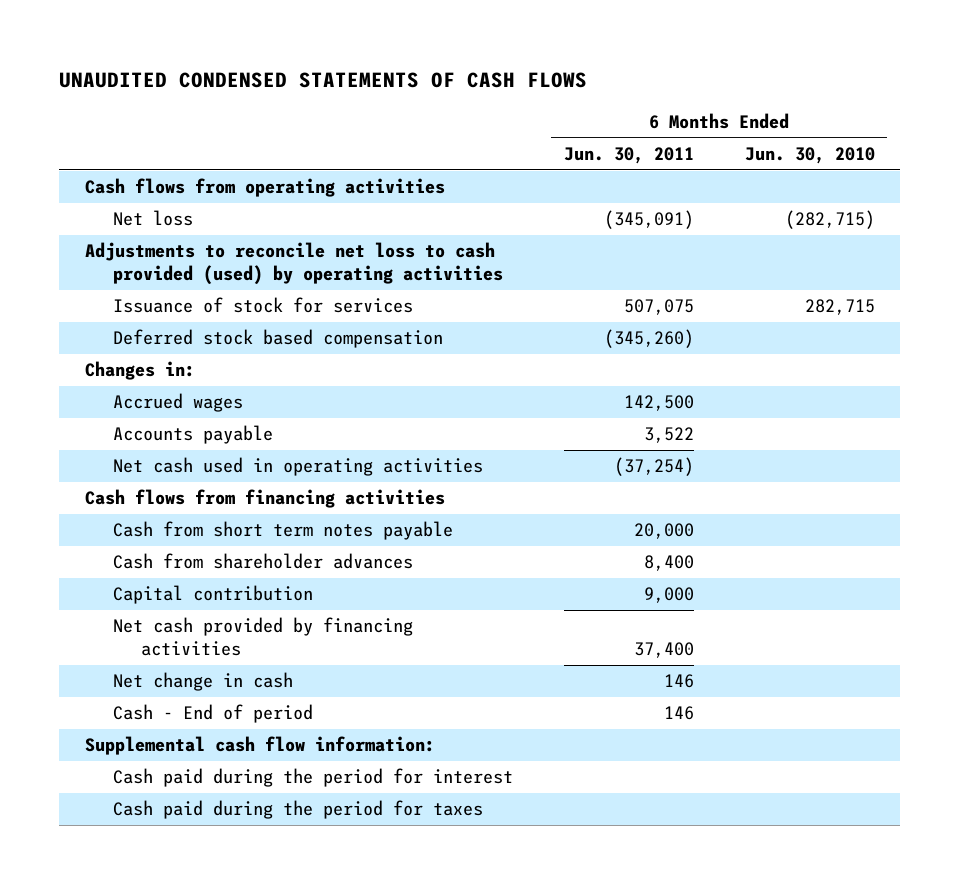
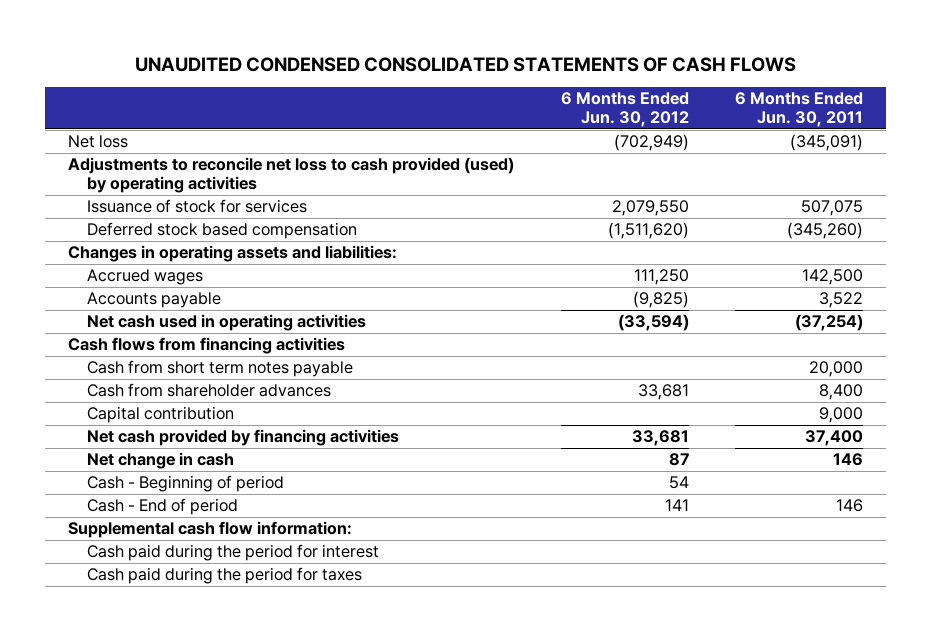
[59,72,588,89] UNAUDITED CONDENSED STATEMENTS OF CASH FLOWS -> [134,56,796,72] UNAUDITED CONDENSED CONSOLIDATED STATEMENTS OF CASH FLOWS
[744,147,875,165] Jun. 30, 2010 -> none
none -> [560,92,689,128] 6 Months Ended Jun. 30, 2012
[84,178,445,198] Cash flows from operating activities -> none
[84,361,195,381] Changes in: -> [68,245,398,263] Changes in operating assets and liabilities:
none -> [87,475,285,493] Cash - Beginning of period

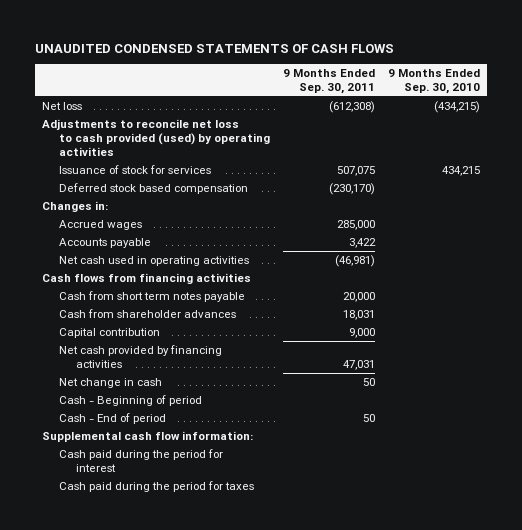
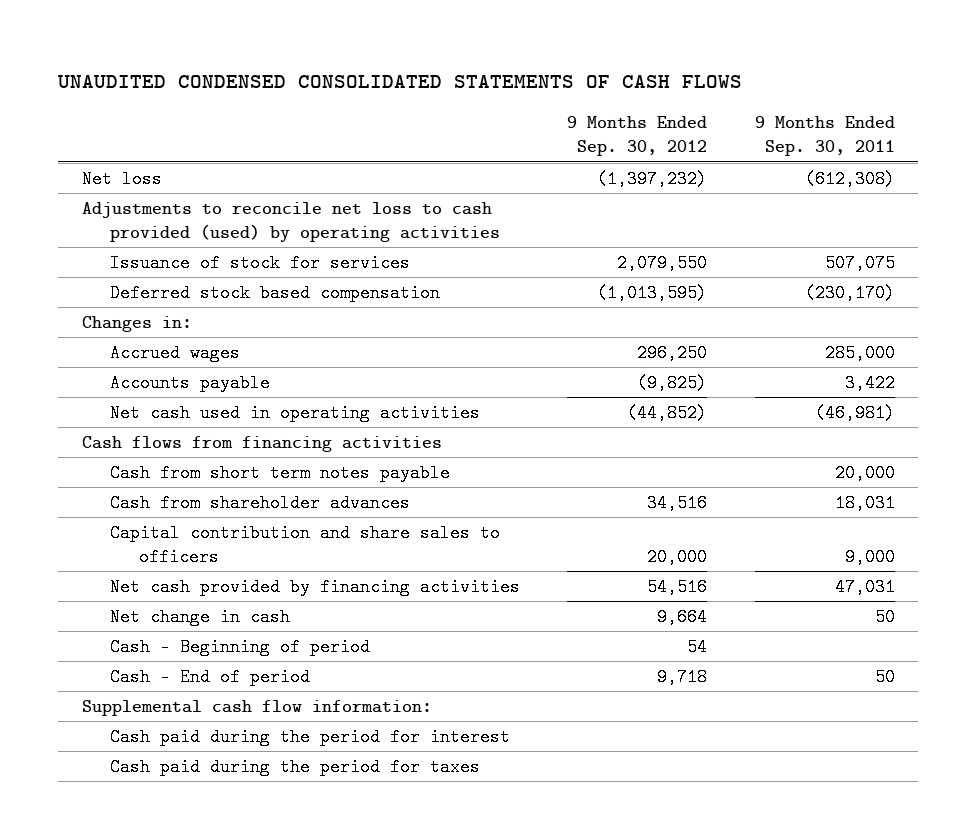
[35,43,395,53] UNAUDITED CONDENSED STATEMENTS OF CASH FLOWS -> [57,75,743,89] UNAUDITED CONDENSED CONSOLIDATED STATEMENTS OF CASH FLOWS
[388,68,481,94] 9 Months Ended Sep. 30, 2010 -> none
none -> [567,116,708,157] 9 Months Ended Sep. 30, 2012
[58,327,160,338] Capital contribution -> [110,523,501,567] Capital contribution and share sales to officers

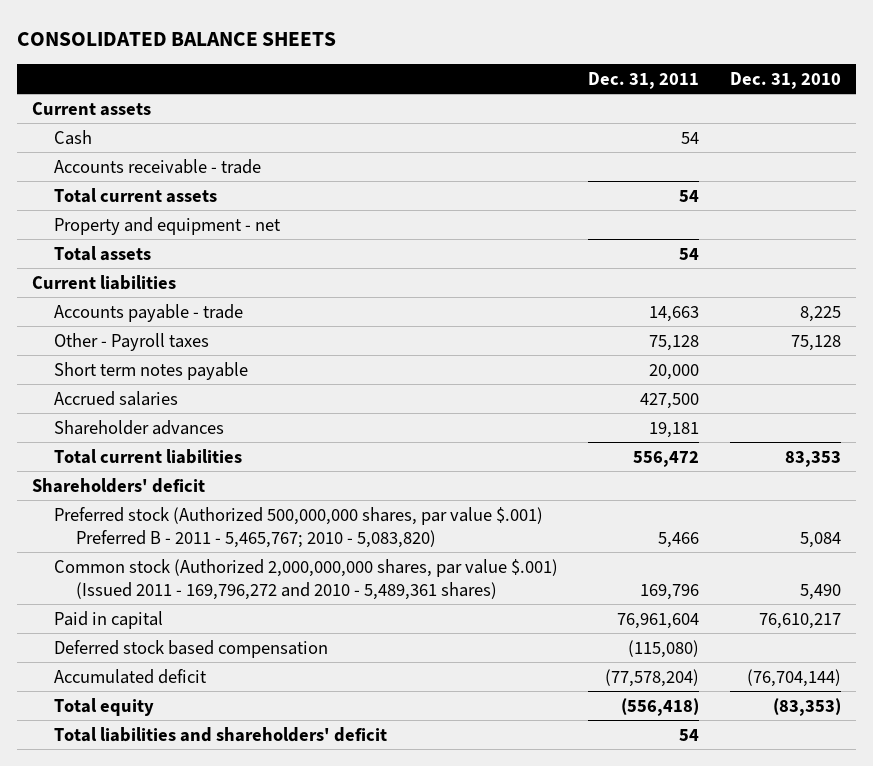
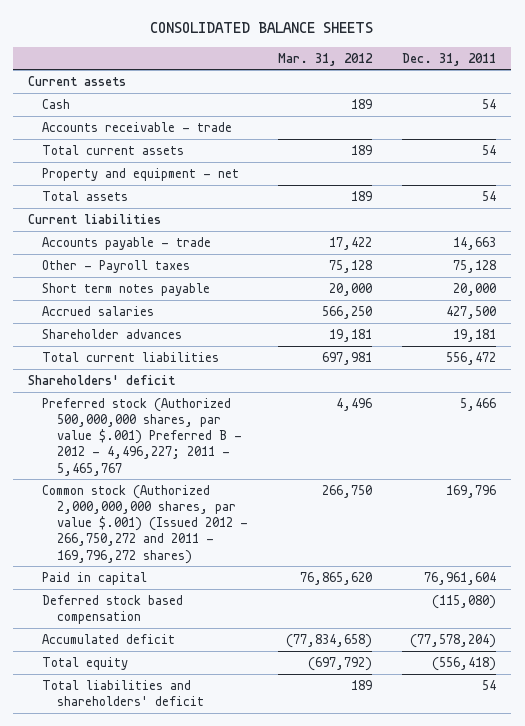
[729,71,841,89] Dec. 31, 2010 -> none
none -> [277,52,373,66] Mar. 31, 2012
[54,506,544,548] Preferred stock (Authorized 500,000,000 shares, par value $.001) Preferred B - 2011 - 5,465,767; 2010 - 5,083,820) -> [42,397,242,476] Preferred stock (Authorized 500,000,000 shares, par value $.001) Preferred B - 2012 - 4,496,227; 2011 - 5,465,767
[54,558,559,600] Common stock (Authorized 2,000,000,000 shares, par value $.001) (Issued 2011 - 169,796,272 and 2010 - 5,489,361 shares) -> [42,484,248,564] Common stock (Authorized 2,000,000,000 shares, par value $.001) (Issued 2012 - 266,750,272 and 2011 - 169,796,272 shares)

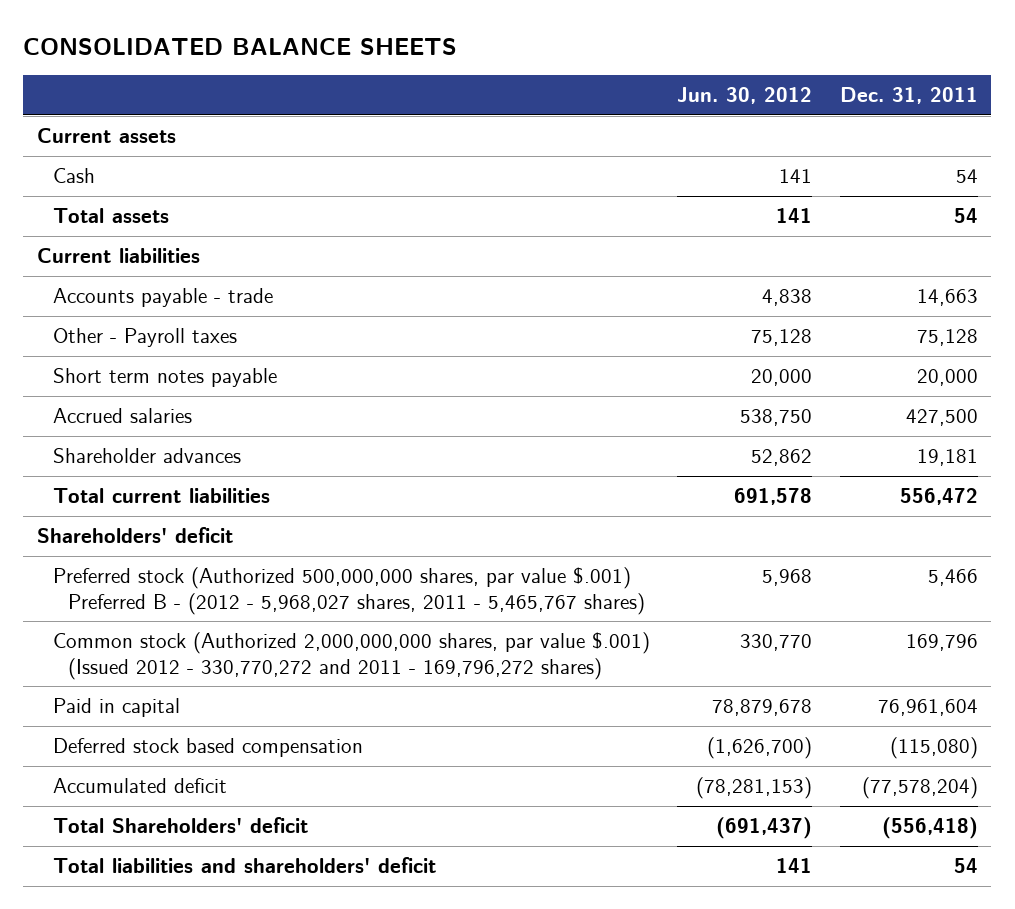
[277,52,373,66] Mar. 31, 2012 -> none
none -> [677,86,813,104] Jun. 30, 2012
[42,121,233,132] Accounts receivable - trade -> none
[42,144,185,155] Total current assets -> none
[42,167,240,181] Property and equipment - net -> none
[42,397,242,476] Preferred stock (Authorized 500,000,000 shares, par value $.001) Preferred B - 2012 - 4,496,227; 2011 - 5,465,767 -> [52,566,646,615] Preferred stock (Authorized 500,000,000 shares, par value $.001) Preferred B - (2012 - 5,968,027 shares, 2011 - 5,465,767 shares)
[42,484,248,564] Common stock (Authorized 2,000,000,000 shares, par value $.001) (Issued 2012 - 266,750,272 and 2011 - 169,796,272 shares) -> [52,631,650,680] Common stock (Authorized 2,000,000,000 shares, par value $.001) (Issued 2012 - 330,770,272 and 2011 - 169,796,272 shares)
[42,656,129,670] Total equity -> [52,816,308,833] Total Shareholders' deficit

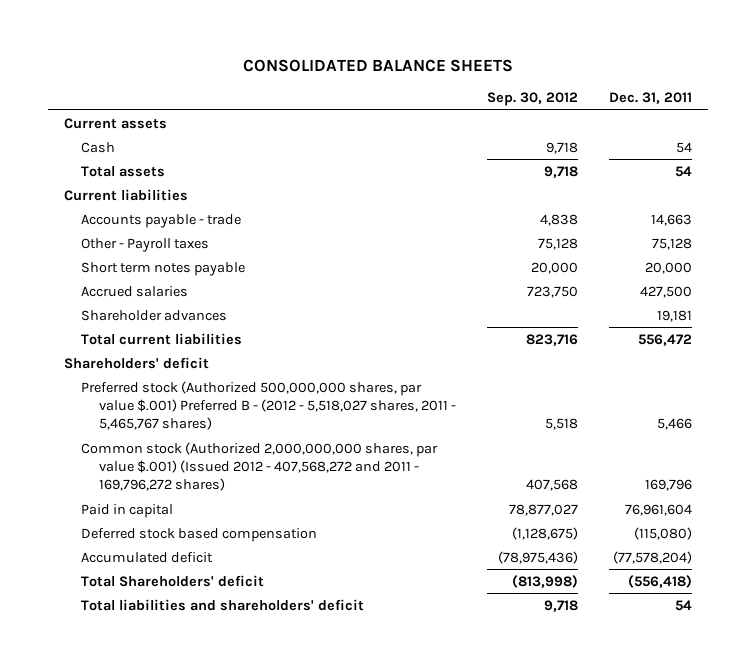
[677,86,813,104] Jun. 30, 2012 -> none
none -> [486,92,578,107] Sep. 30, 2012
[52,566,646,615] Preferred stock (Authorized 500,000,000 shares, par value $.001) Preferred B - (2012 - 5,968,027 shares, 2011 - 5,465,767 shares) -> [81,380,456,431] Preferred stock (Authorized 500,000,000 shares, par value $.001) Preferred B - (2012 - 5,518,027 shares, 2011 - 5,465,767 shares)
[52,631,650,680] Common stock (Authorized 2,000,000,000 shares, par value $.001) (Issued 2012 - 330,770,272 and 2011 - 169,796,272 shares) -> [81,441,439,492] Common stock (Authorized 2,000,000,000 shares, par value $.001) (Issued 2012 - 407,568,272 and 2011 - 169,796,272 shares)

